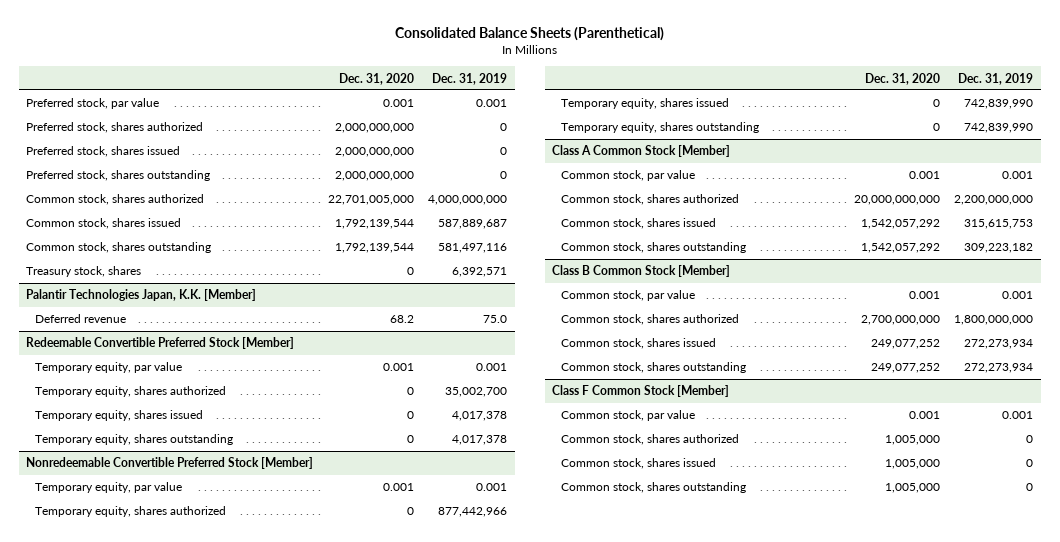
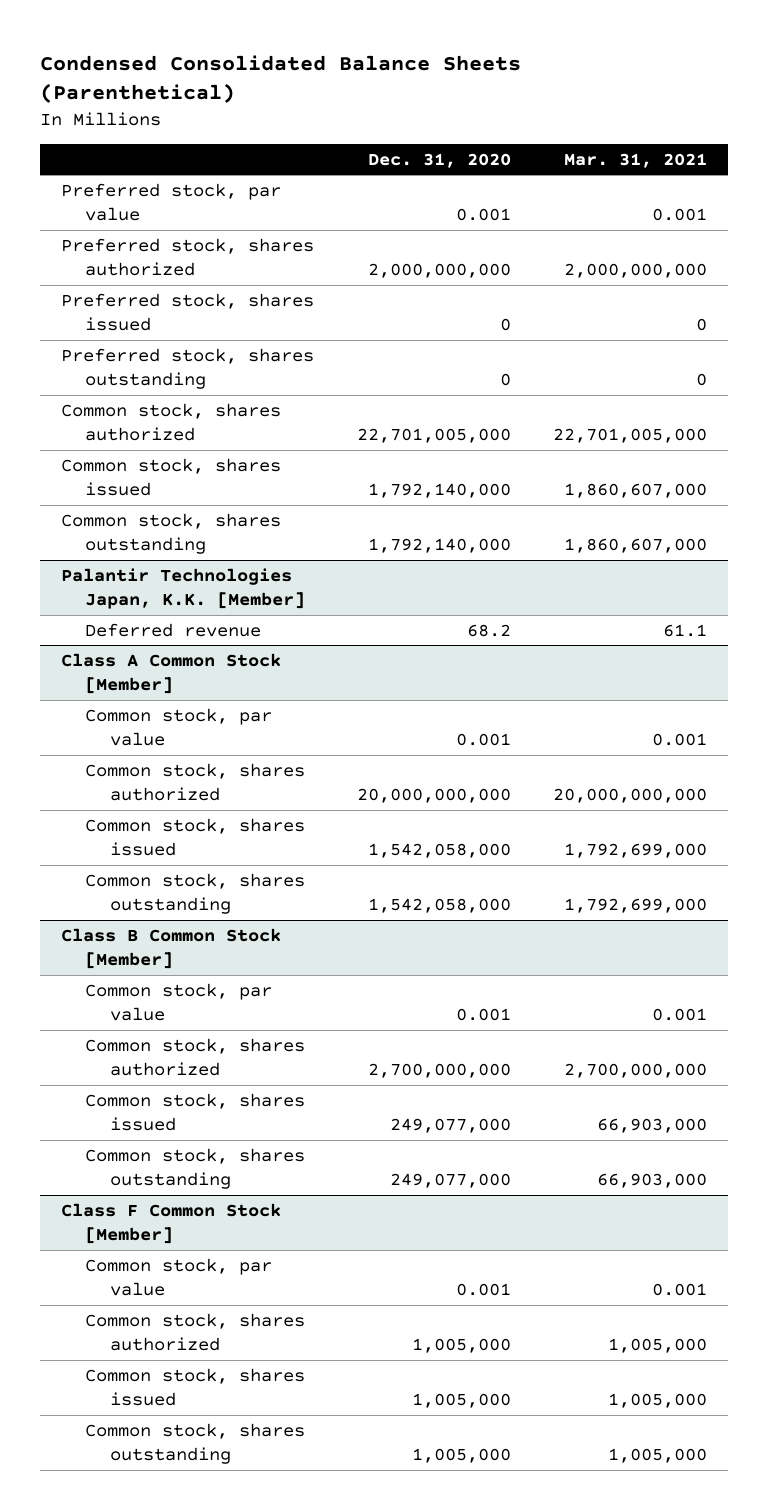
[394,26,664,41] Consolidated Balance Sheets (Parenthetical) -> [40,54,522,104] Condensed Consolidated Balance Sheets (Parenthetical)
[432,72,508,85] Dec. 31, 2019 -> none
none -> [563,153,707,169] Mar. 31, 2021
[334,147,414,158] 2,000,000,000 -> [499,318,511,332] 0
[334,171,414,182] 2,000,000,000 -> [499,373,511,387] 0
[26,266,142,278] Treasury stock, shares -> none
[334,219,414,230] 1,792,139,544 -> [367,483,511,499] 1,792,140,000
[334,243,414,254] 1,792,139,544 -> [367,538,511,554] 1,792,140,000
[26,337,295,350] Redeemable Convertible Preferred Stock [Member] -> none
[34,362,182,374] Temporary equity, par value -> none
[34,386,226,398] Temporary equity, shares authorized -> none
[34,410,203,422] Temporary equity, shares issued -> none
[34,434,233,446] Temporary equity, shares outstanding -> none
[26,457,314,470] Nonredeemable Convertible Preferred Stock [Member] -> none
[34,482,182,494] Temporary equity, par value -> none
[34,506,226,518] Temporary equity, shares authorized -> none
[561,98,730,110] Temporary equity, shares issued -> none
[561,122,760,134] Temporary equity, shares outstanding -> none
[860,219,940,230] 1,542,057,292 -> [367,843,511,859] 1,542,058,000
[860,243,940,254] 1,542,057,292 -> [367,898,511,914] 1,542,058,000
[870,339,940,350] 249,077,252 -> [389,1118,511,1134] 249,077,000
[870,363,940,374] 249,077,252 -> [389,1173,511,1189] 249,077,000

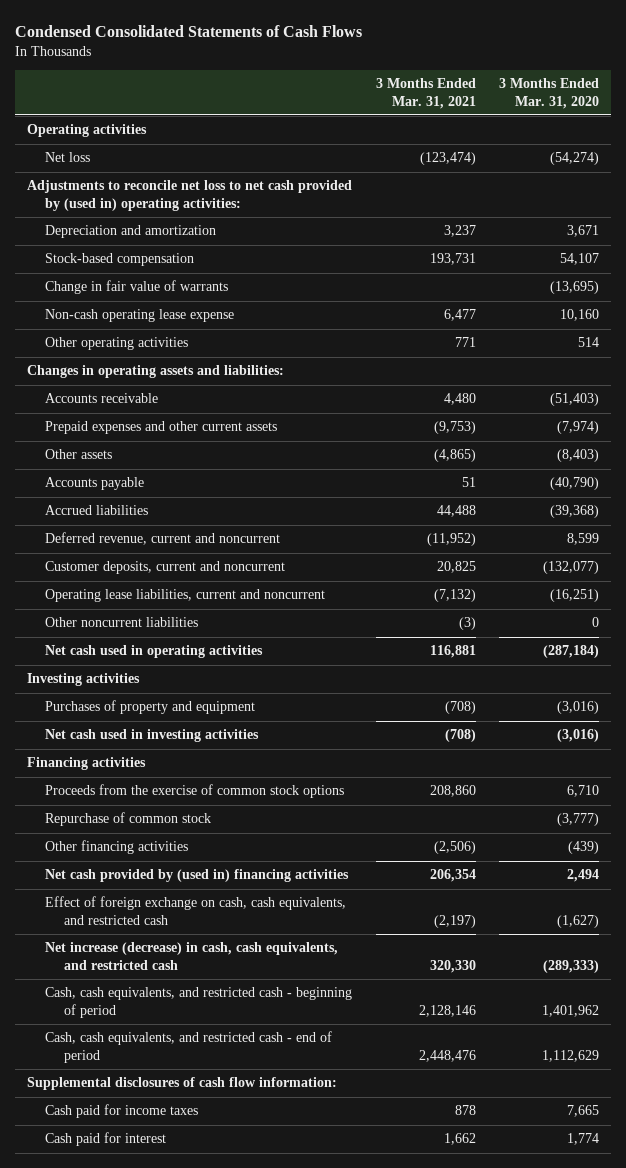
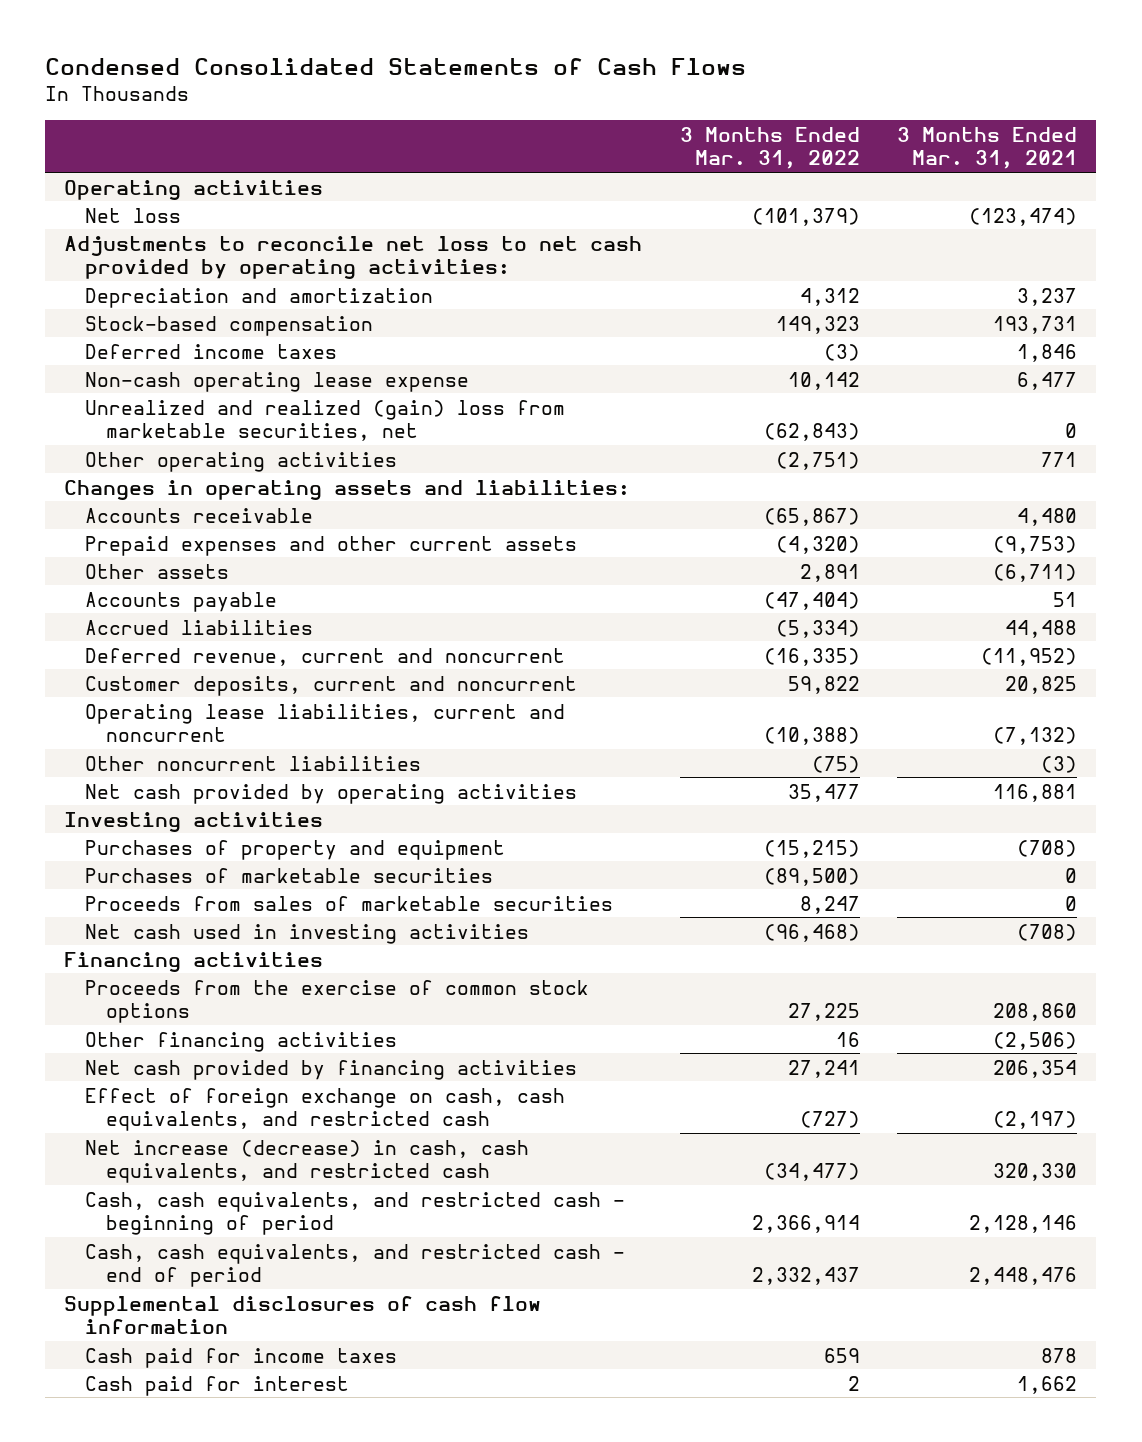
[499,77,600,109] 3 Months Ended Mar. 31, 2020 -> none
none -> [679,126,860,170] 3 Months Ended Mar. 31, 2022
[26,180,352,212] Adjustments to reconcile net loss to net cash provided by (used in) operating activities: -> [64,235,643,280] Adjustments to reconcile net loss to net cash provided by operating activities:
[45,280,229,295] Change in fair value of warrants -> none
none -> [84,343,337,359] Deferred income taxes
none -> [84,399,565,442] Unrealized and realized (gain) loss from marketable securities, net
[433,449,476,463] (4,865) -> [993,563,1078,582] (6,711)
[45,645,264,659] Net cash used in operating activities -> [84,783,577,804] Net cash provided by operating activities
none -> [84,867,493,883] Purchases of marketable securities
none -> [84,895,613,911] Proceeds from sales of marketable securities
[45,812,212,827] Repurchase of common stock -> none
[45,869,350,883] Net cash provided by (used in) financing activities -> [84,1059,577,1080] Net cash provided by financing activities
[26,1077,337,1091] Supplemental disclosures of cash flow information: -> [64,1295,542,1335] Supplemental disclosures of cash flow information

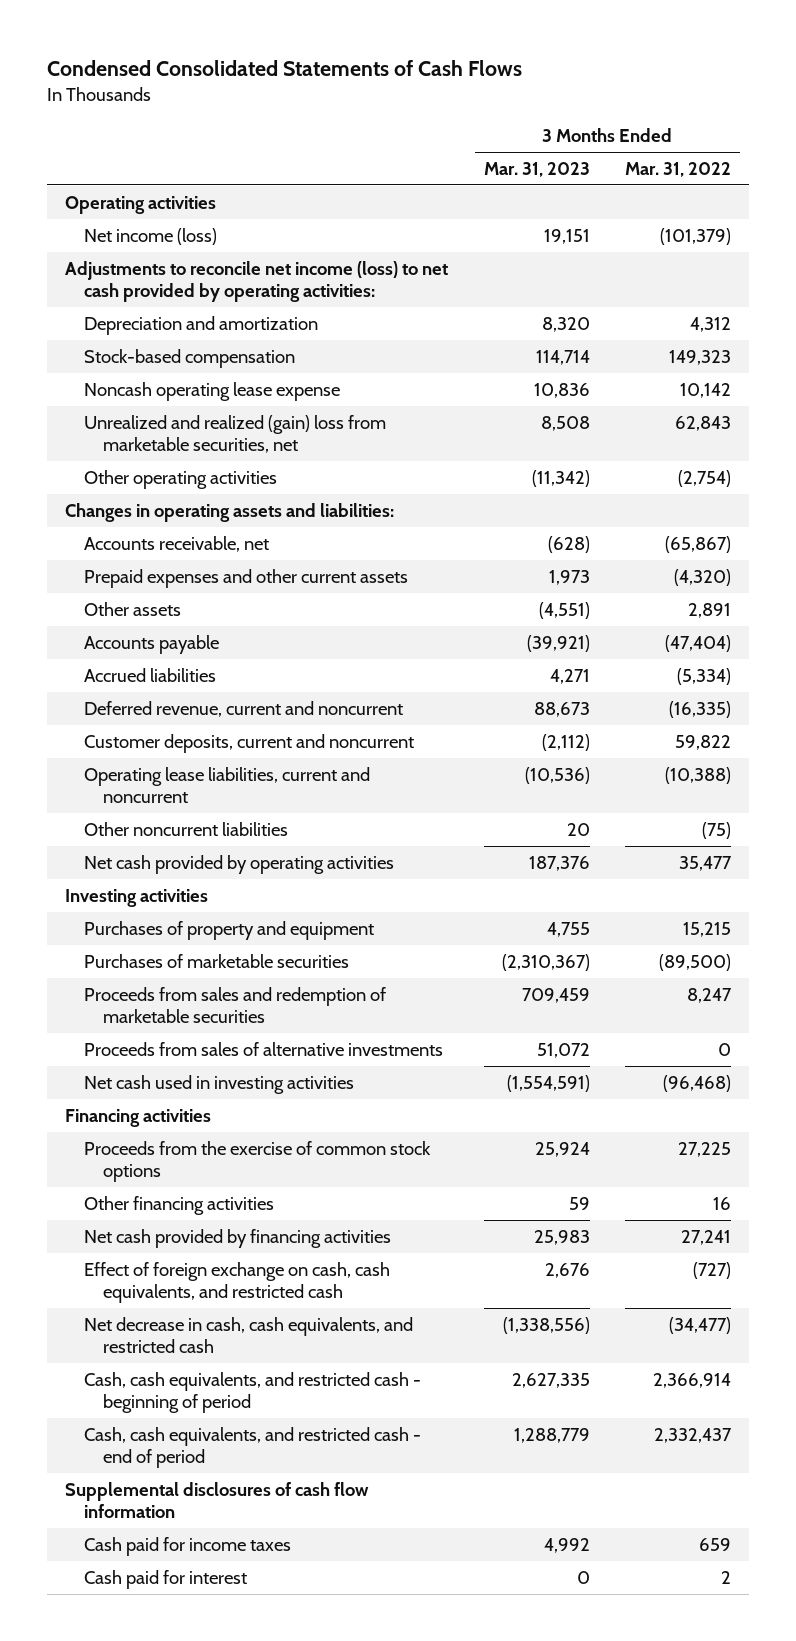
[897,126,1078,170] 3 Months Ended Mar. 31, 2021 -> none
none -> [483,161,590,177] Mar. 31, 2023
[84,207,181,223] Net loss -> [83,227,217,245] Net income (loss)
[64,235,643,280] Adjustments to reconcile net loss to net cash provided by operating activities: -> [65,260,449,302] Adjustments to reconcile net income (loss) to net cash provided by operating activities:
[84,343,337,359] Deferred income taxes -> none
[84,371,469,392] Non-cash operating lease expense -> [83,381,340,401] Noncash operating lease expense
[763,423,860,442] (62,843) -> [675,415,732,431] 62,843
[775,451,860,470] (2,751) -> [678,469,732,487] (2,754)
[84,507,313,523] Accounts receivable -> [83,535,269,552] Accounts receivable, net
[763,839,860,858] (15,215) -> [683,921,732,937] 15,215
[84,895,613,911] Proceeds from sales of marketable securities -> [83,986,386,1023] Proceeds from sales and redemption of marketable securities
none -> [83,1041,443,1056] Proceeds from sales of alternative investments
[84,1139,529,1184] Net increase (decrease) in cash, cash equivalents, and restricted cash -> [83,1316,413,1353] Net decrease in cash, cash equivalents, and restricted cash

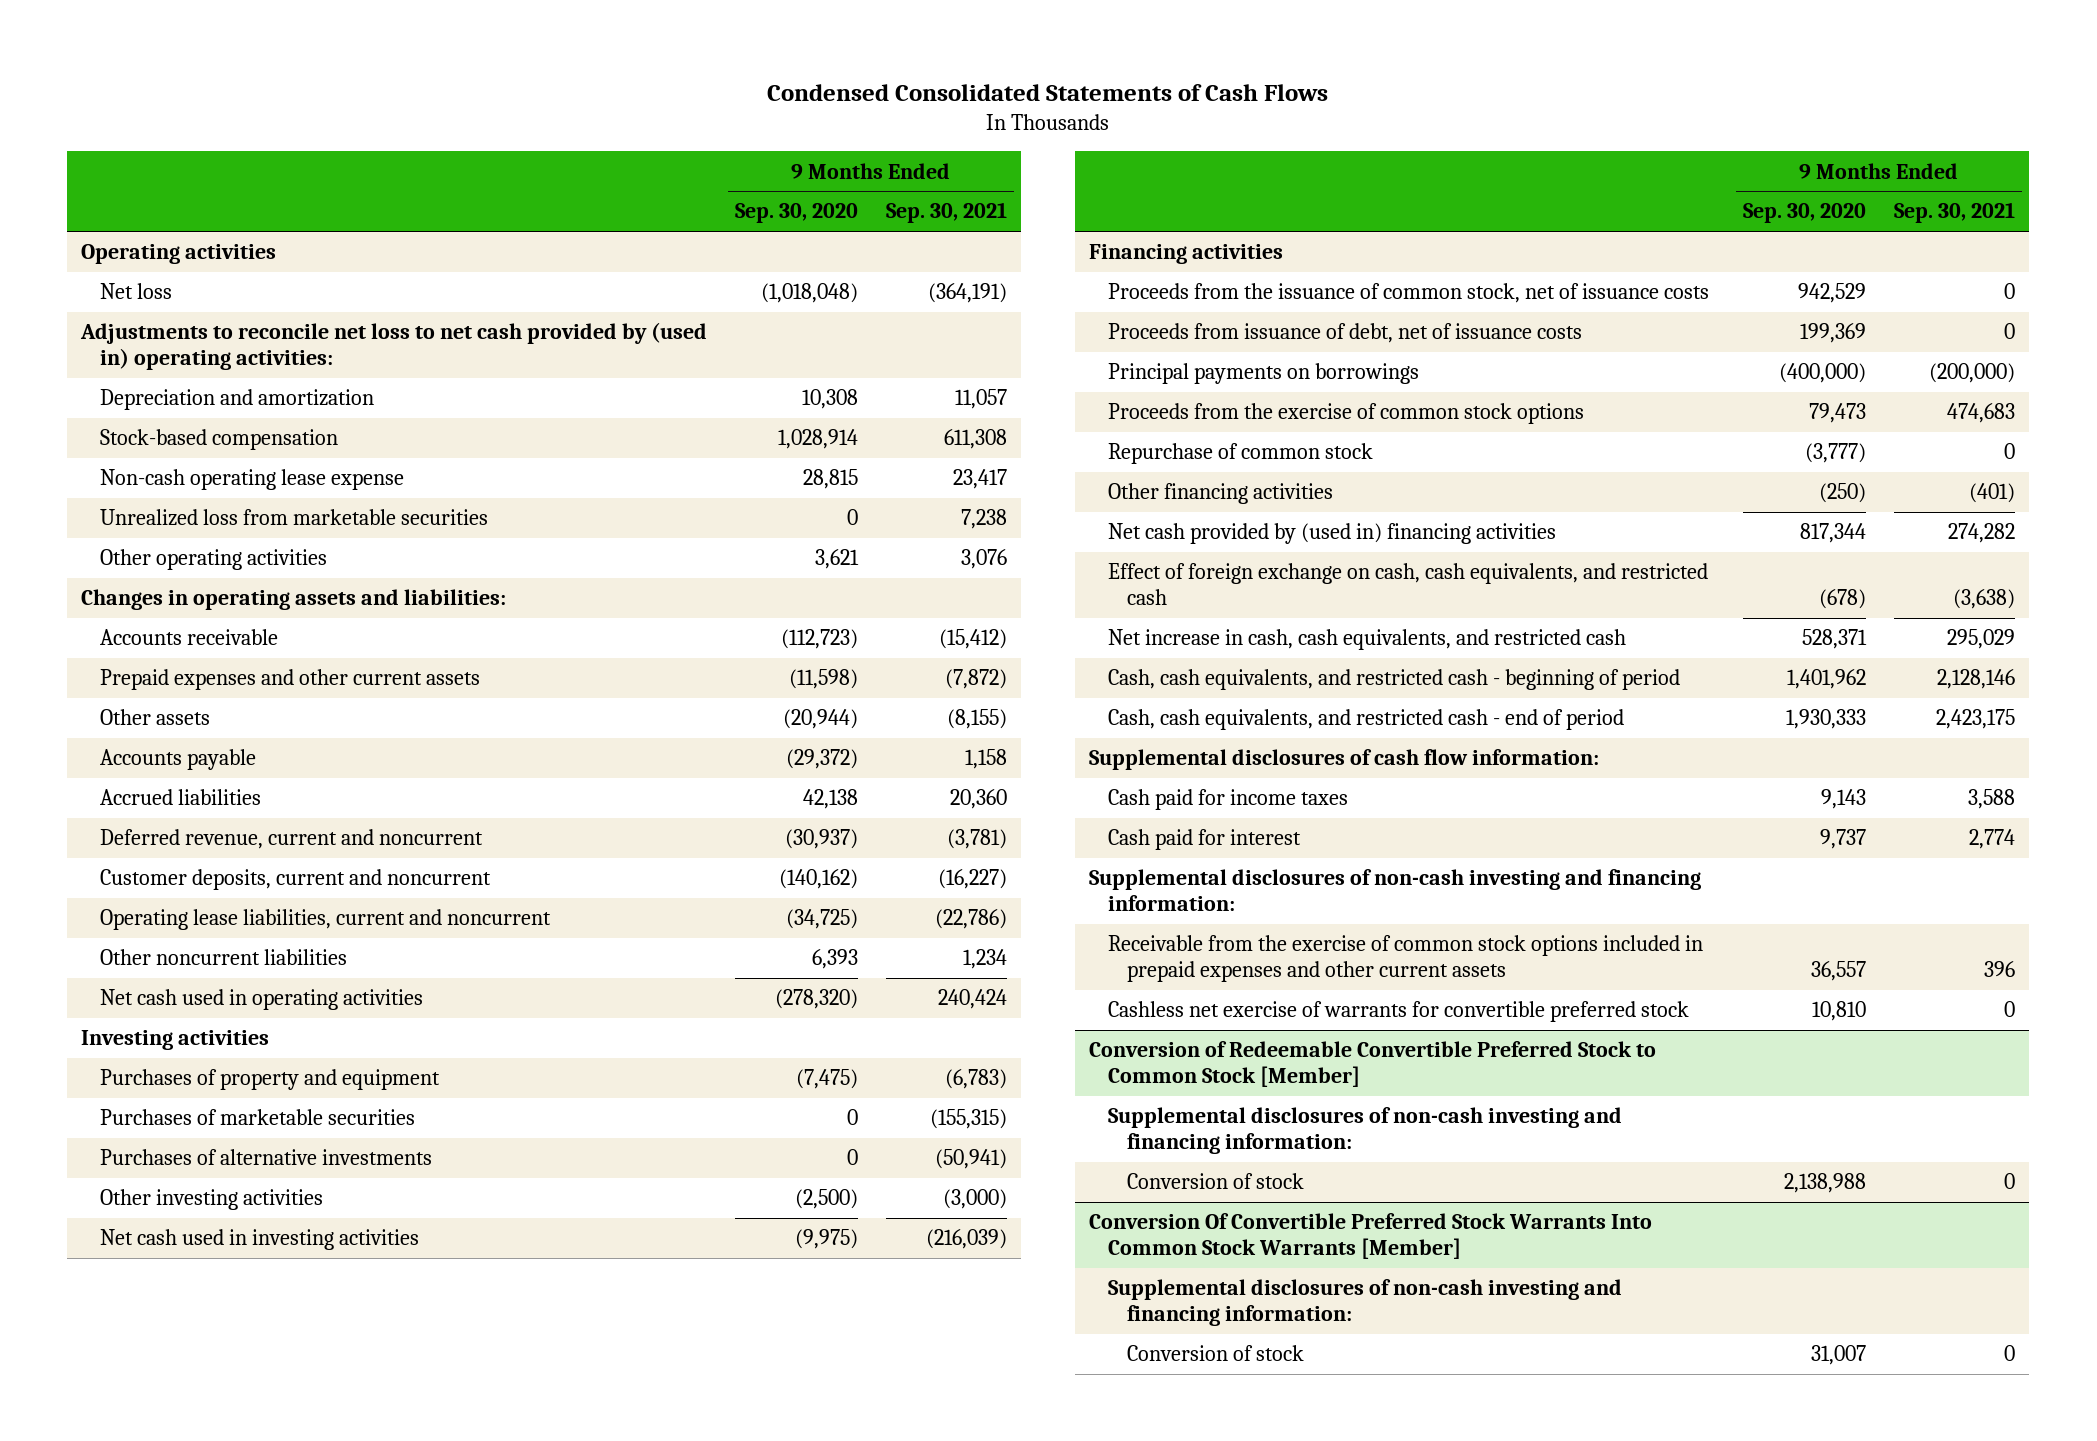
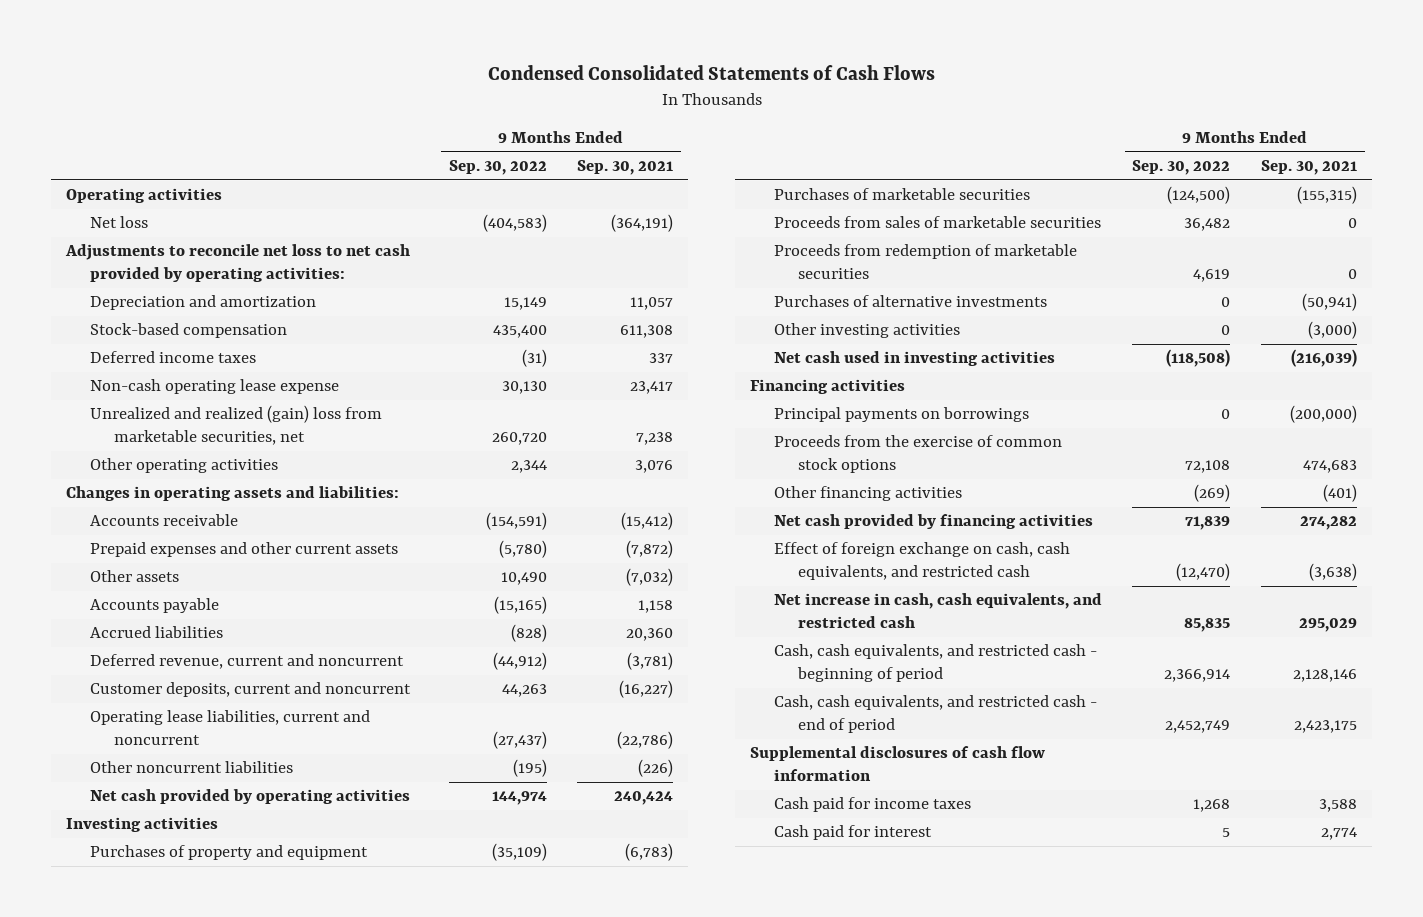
[735,203,859,224] Sep. 30, 2020 -> none
none -> [448,159,547,175] Sep. 30, 2022
[80,322,708,371] Adjustments to reconcile net loss to net cash provided by (used in) operating activities: -> [65,244,411,283] Adjustments to reconcile net loss to net cash provided by operating activities:
none -> [90,351,257,364] Deferred income taxes
[99,509,488,527] Unrealized loss from marketable securities -> [90,405,383,446] Unrealized and realized (gain) loss from marketable securities, net
[947,709,1008,730] (8,155) -> [626,568,674,587] (7,032)
[963,949,1008,970] 1,234 -> [638,759,674,778] (226)
[99,989,423,1011] Net cash used in operating activities -> [90,789,411,805] Net cash provided by operating activities
none -> [774,216,1102,229] Proceeds from sales of marketable securities
none -> [774,244,1078,280] Proceeds from redemption of marketable securities
[1108,283,1710,304] Proceeds from the issuance of common stock, net of issuance costs -> none
[1108,323,1583,344] Proceeds from issuance of debt, net of issuance costs -> none
[1108,443,1374,465] Repurchase of common stock -> none
[1108,523,1557,545] Net cash provided by (used in) financing activities -> [774,514,1094,530] Net cash provided by financing activities
[1089,749,1600,771] Supplemental disclosures of cash flow information: -> [749,746,1045,782] Supplemental disclosures of cash flow information
[1089,869,1702,912] Supplemental disclosures of non-cash investing and financing information: -> none
[1108,935,1704,983] Receivable from the exercise of common stock options included in prepaid expenses and other current assets -> none
[1108,1001,1690,1023] Cashless net exercise of warrants for convertible preferred stock -> none
[1089,1041,1657,1088] Conversion of Redeemable Convertible Preferred Stock to Common Stock [Member] -> none
[1108,1107,1623,1155] Supplemental disclosures of non-cash investing and financing information: -> none
[1126,1173,1304,1190] Conversion of stock -> none
[1089,1213,1653,1260] Conversion Of Convertible Preferred Stock Warrants Into Common Stock Warrants [Member] -> none
[1108,1279,1623,1327] Supplemental disclosures of non-cash investing and financing information: -> none
[1126,1345,1304,1362] Conversion of stock -> none

